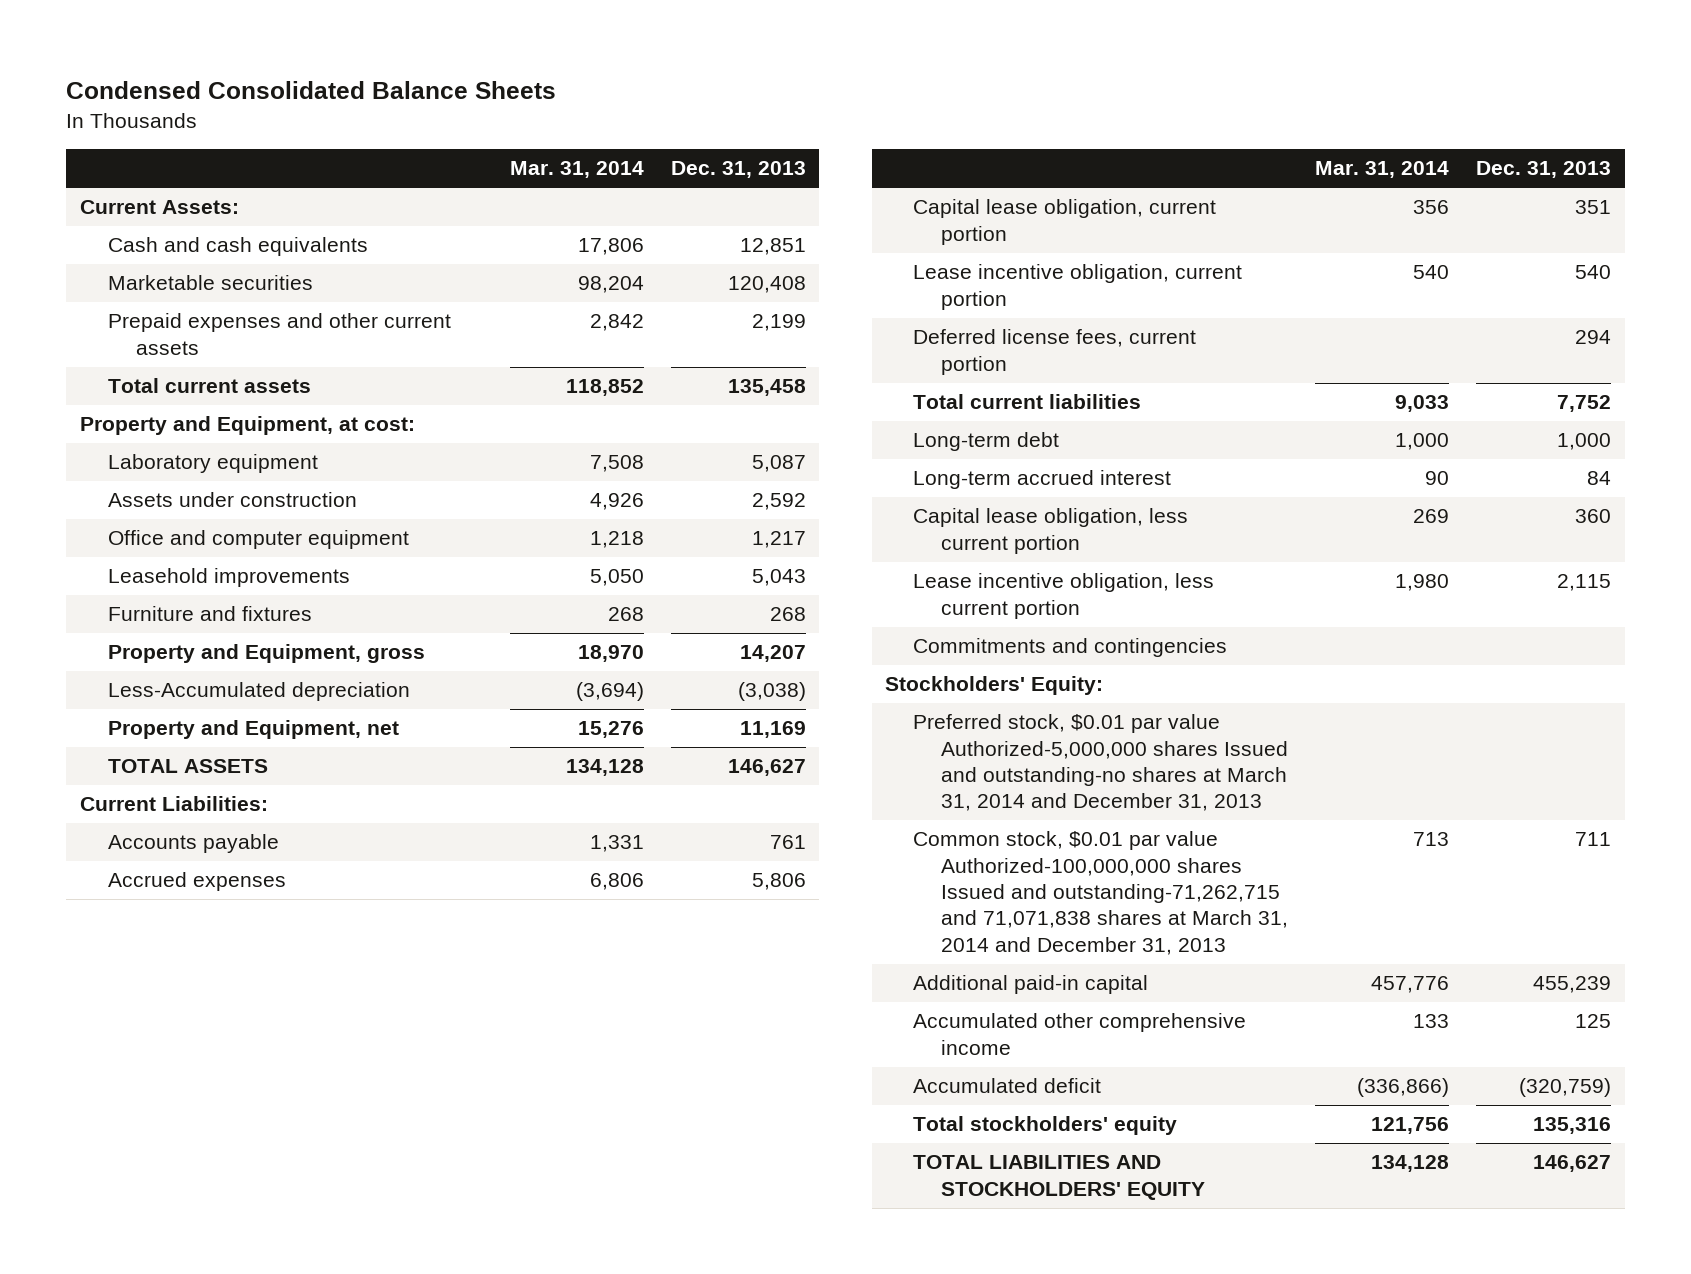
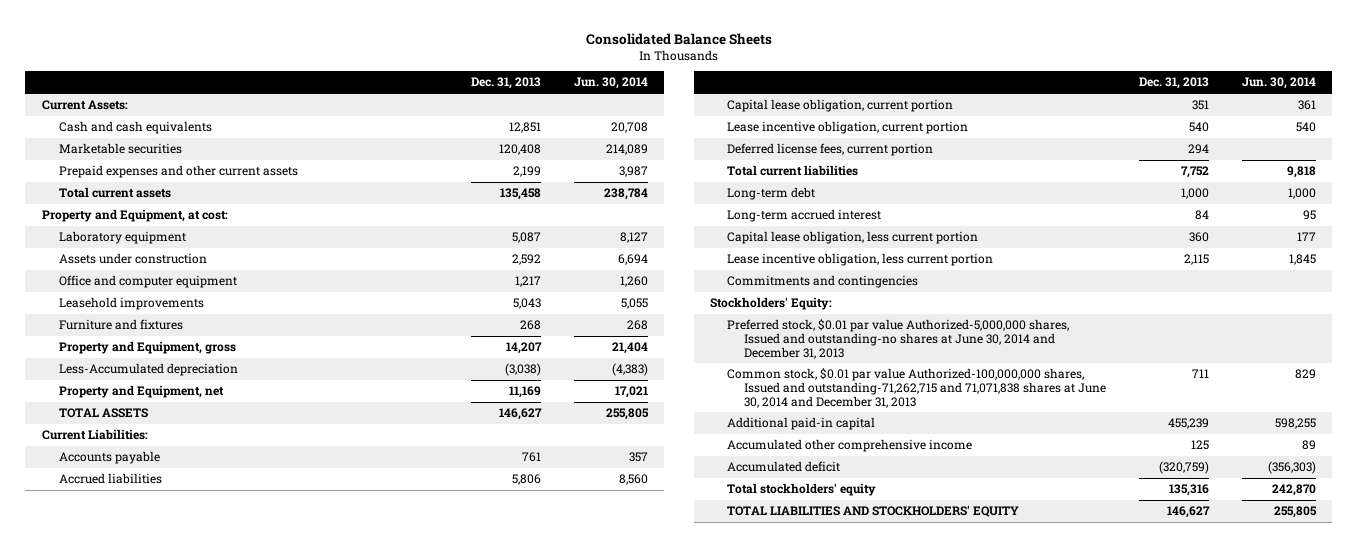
[66,81,557,100] Condensed Consolidated Balance Sheets -> [585,32,772,45] Consolidated Balance Sheets
[509,161,644,179] Mar. 31, 2014 -> none
none -> [573,77,648,90] Jun. 30, 2014
[107,872,286,892] Accrued expenses -> [58,473,162,485] Accrued liabilities
[913,714,1289,812] Preferred stock, $0.01 par value Authorized-5,000,000 shares Issued and outstanding-no shares at March 31, 2014 and December 31, 2013 -> [727,319,1070,359] Preferred stock, $0.01 par value Authorized-5,000,000 shares, Issued and outstanding-no shares at June 30, 2014 and December 31, 2013
[913,831,1289,955] Common stock, $0.01 par value Authorized-100,000,000 shares Issued and outstanding-71,262,715 and 71,071,838 shares at March 31, 2014 and December 31, 2013 -> [727,368,1107,408] Common stock, $0.01 par value Authorized-100,000,000 shares, Issued and outstanding-71,262,715 and 71,071,838 shares at June 30, 2014 and December 31, 2013

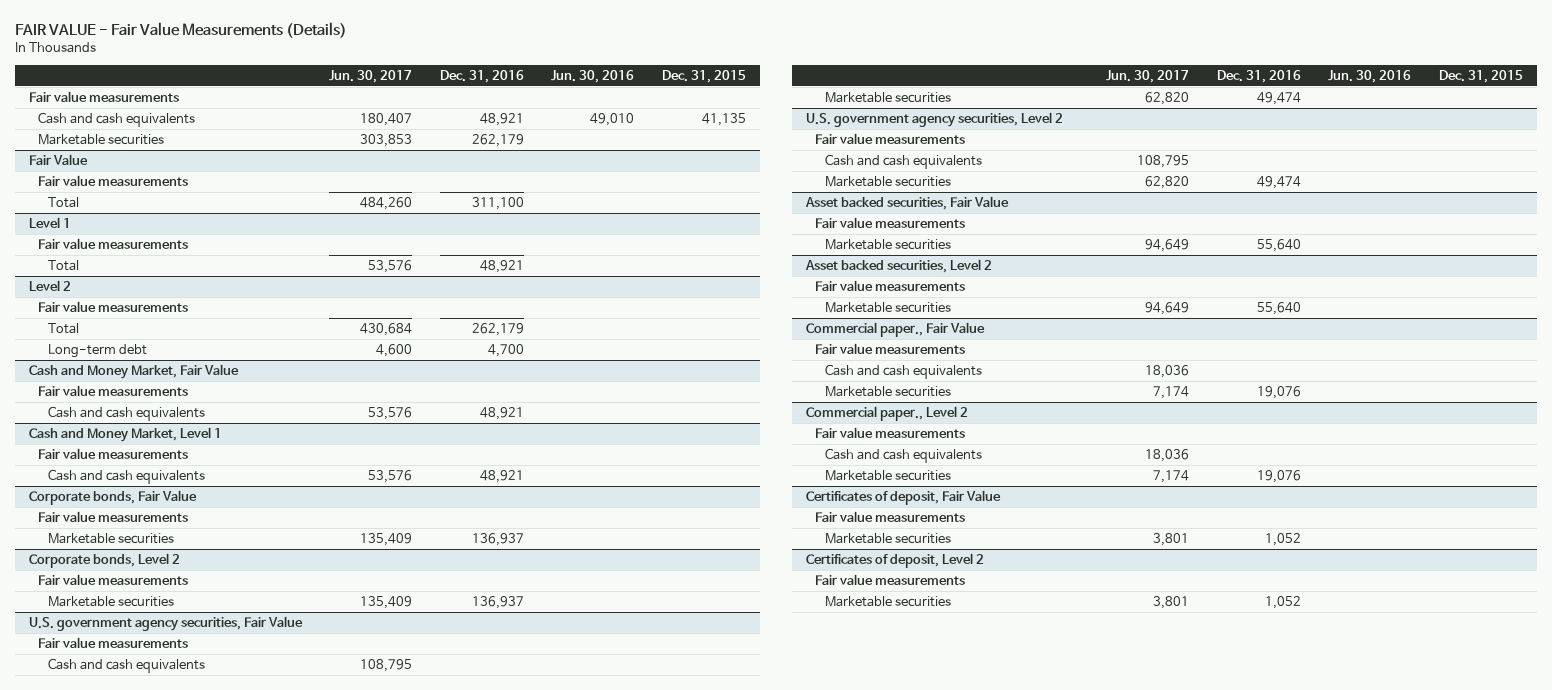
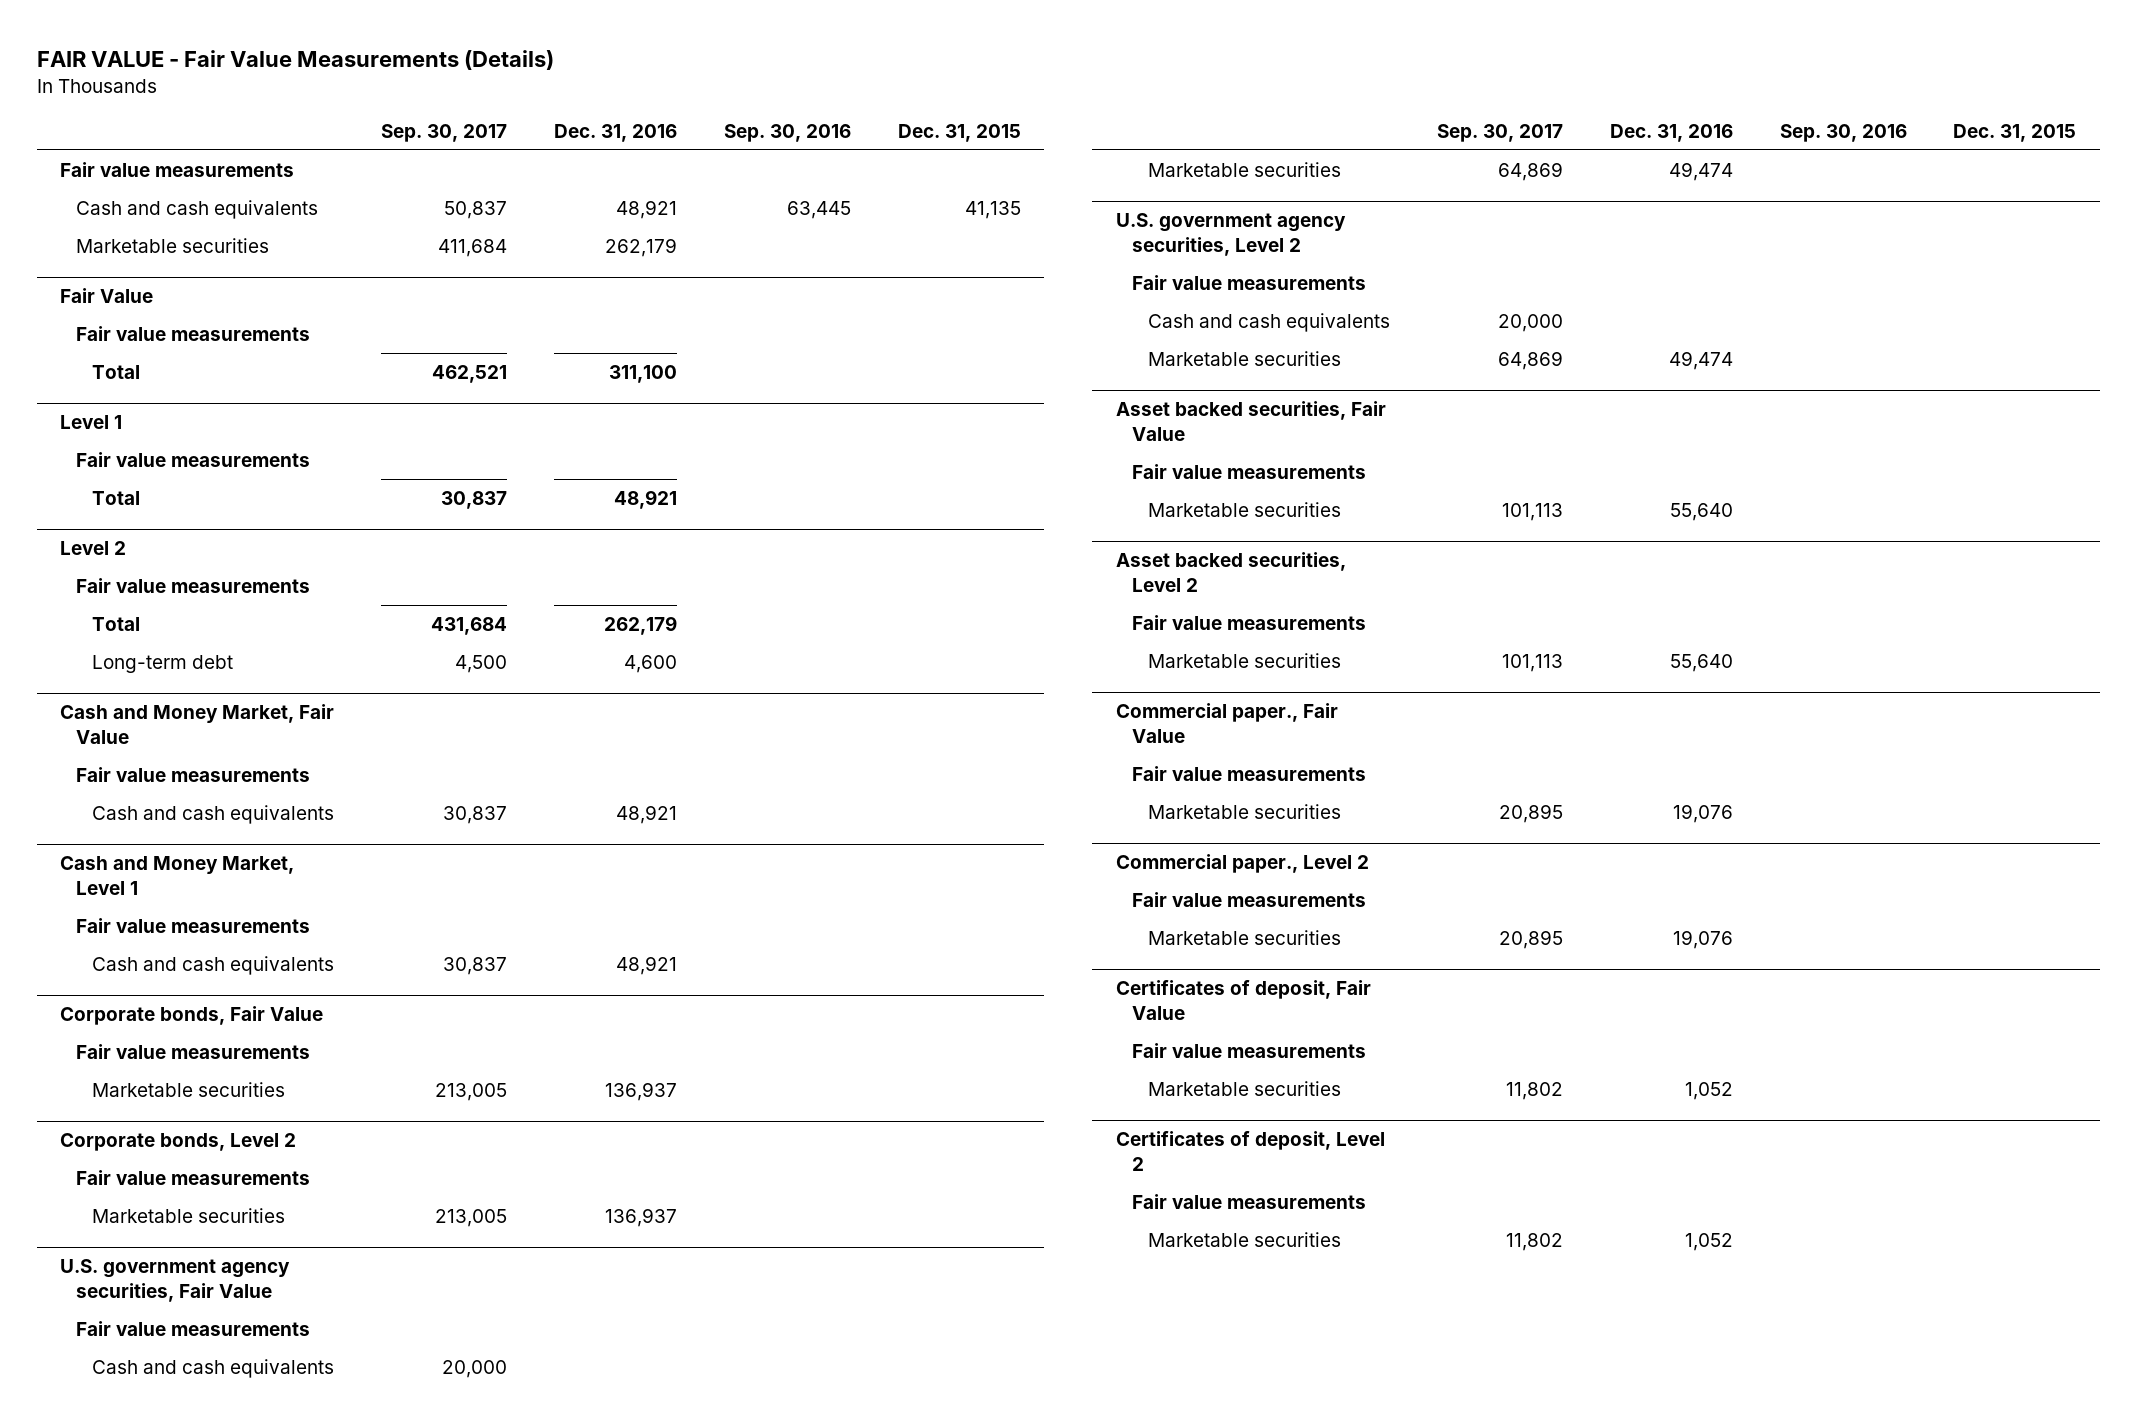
[329,69,413,83] Jun. 30, 2017 -> none
[551,69,635,83] Jun. 30, 2016 -> none
none -> [381,123,508,142] Sep. 30, 2017
none -> [723,123,851,142] Sep. 30, 2016
[487,343,524,357] 4,700 -> [624,655,678,674] 4,600
[824,363,982,379] Cash and cash equivalents -> none
[824,447,982,463] Cash and cash equivalents -> none

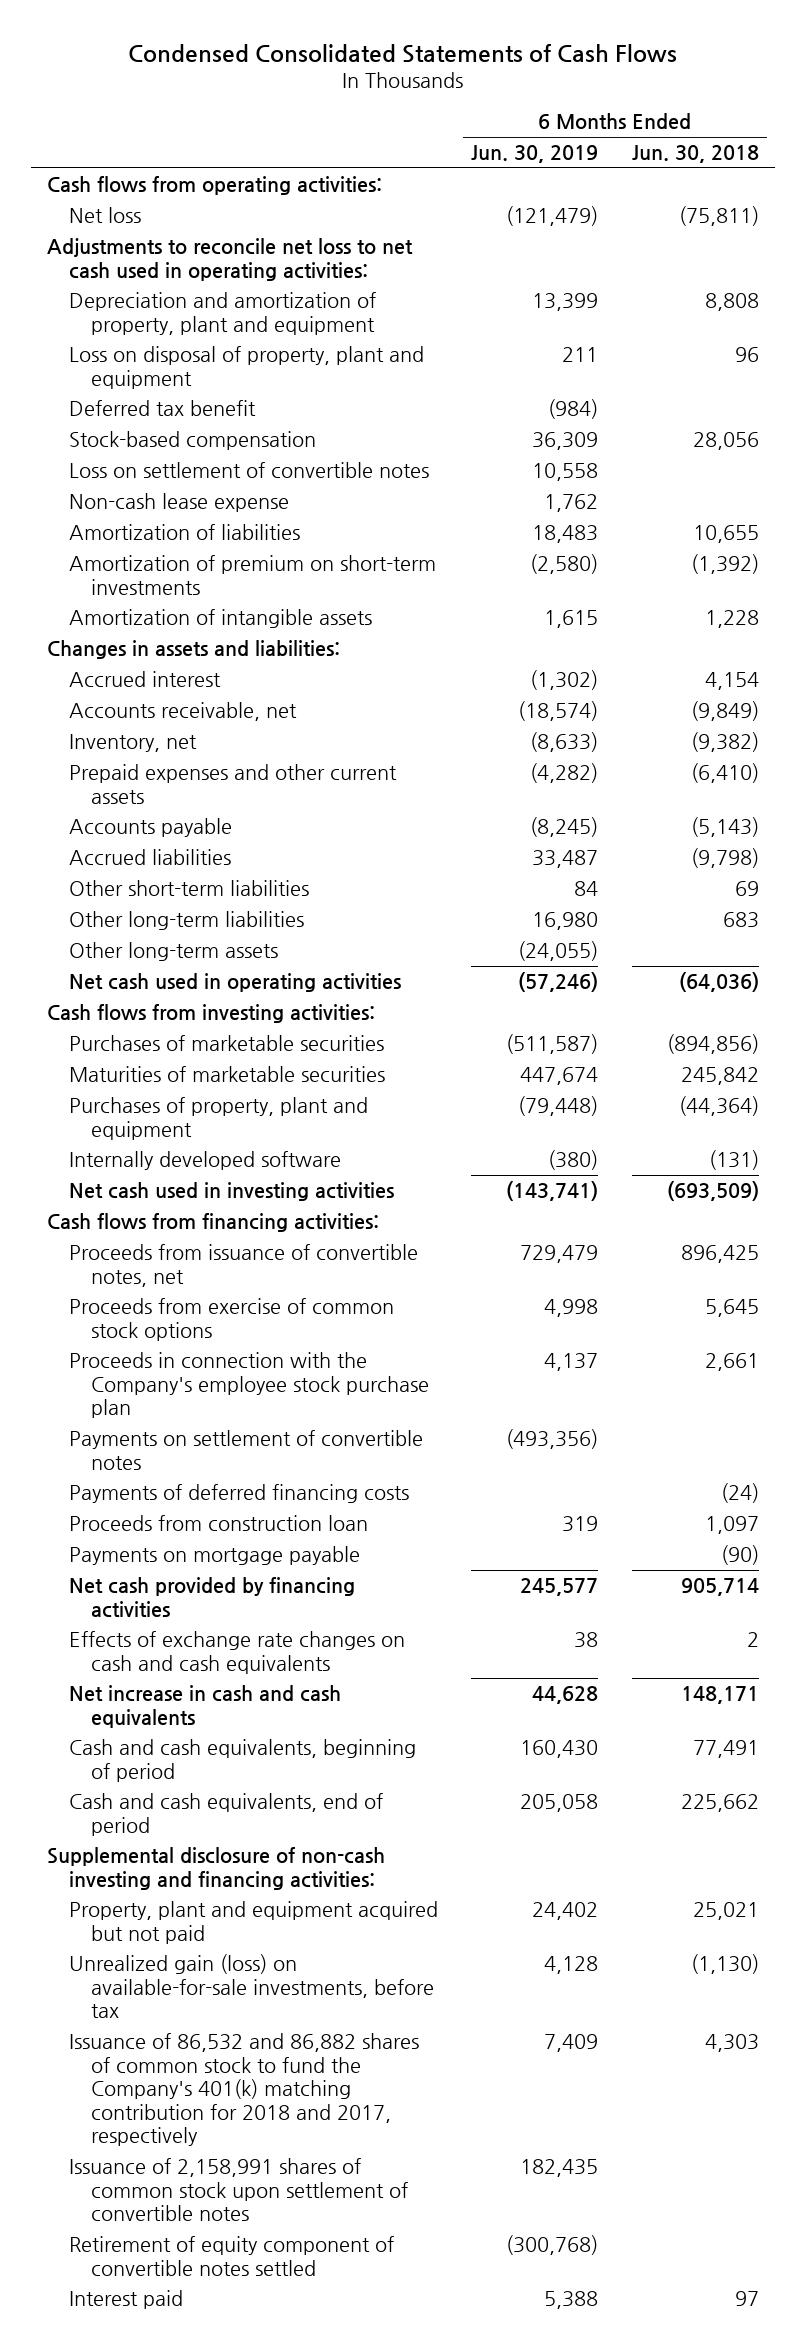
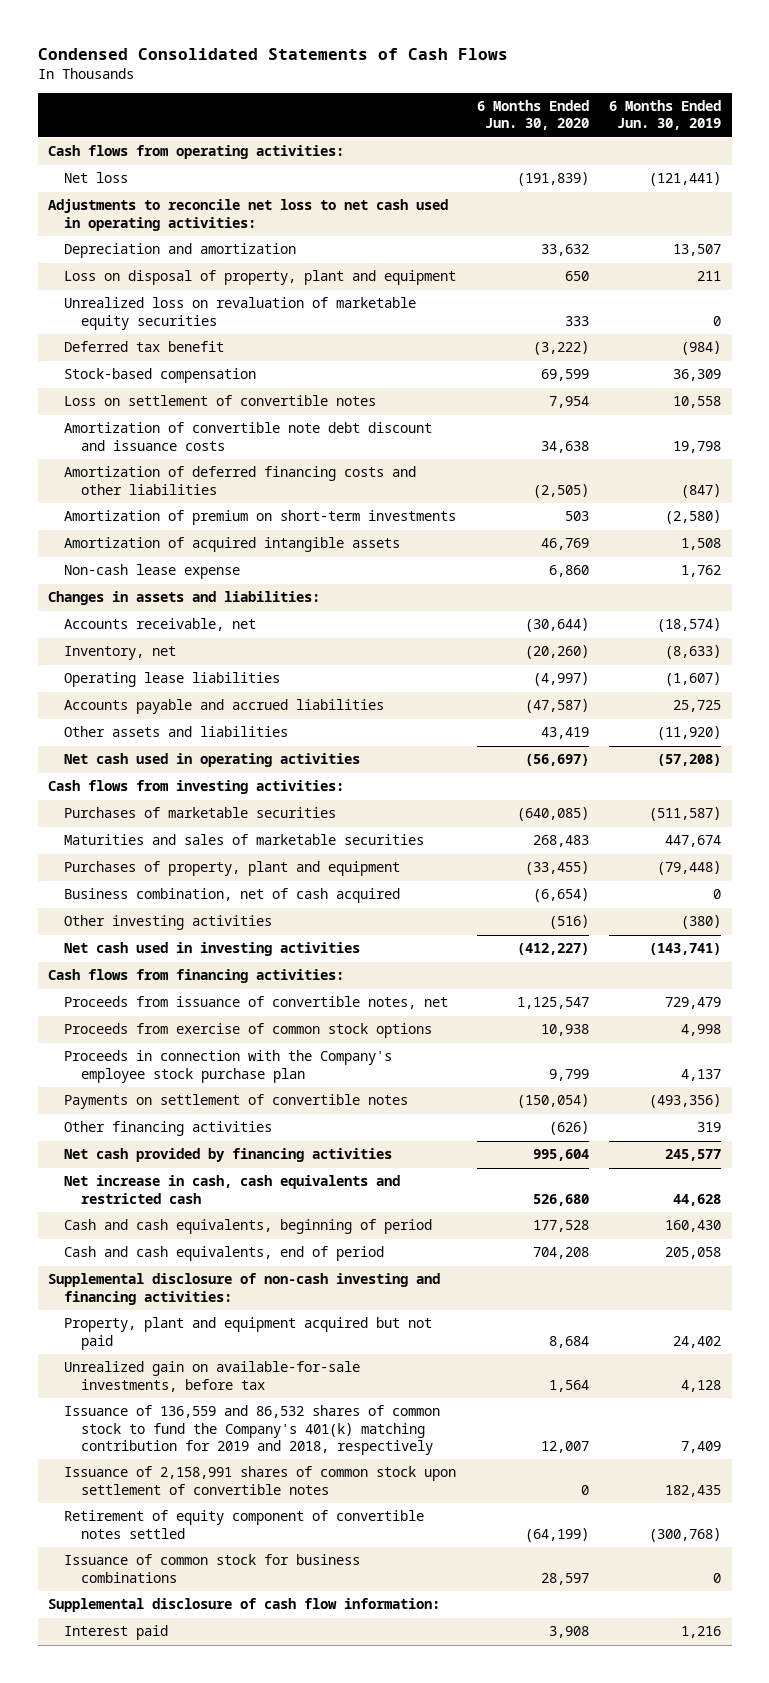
[631,145,759,164] Jun. 30, 2018 -> none
none -> [476,100,589,131] 6 Months Ended Jun. 30, 2020
[506,206,599,227] (121,479) -> [649,172,722,187] (121,441)
[69,292,377,335] Depreciation and amortization of property, plant and equipment -> [64,243,297,259] Depreciation and amortization
[532,293,599,312] 13,399 -> [673,244,722,257] 13,507
none -> [64,297,417,330] Unrealized loss on revaluation of marketable equity securities
[69,524,301,541] Amortization of liabilities -> [64,422,433,451] Amortization of convertible note debt discount and issuance costs
[532,525,599,544] 18,483 -> [673,440,722,453] 19,798
none -> [64,466,417,495] Amortization of deferred financing costs and other liabilities
[69,609,373,629] Amortization of intangible assets -> [64,537,401,553] Amortization of acquired intangible assets
[544,610,599,629] 1,615 -> [681,538,722,551] 1,508
[69,493,290,513] Non-cash lease expense -> [64,564,241,580] Non-cash lease expense
[69,671,222,688] Accrued interest -> none
[69,764,398,804] Prepaid expenses and other current assets -> none
[69,849,232,866] Accrued liabilities -> none
[69,880,310,897] Other short-term liabilities -> none
[69,911,305,931] Other long-term liabilities -> none
[69,942,279,962] Other long-term assets -> none
none -> [64,672,281,688] Operating lease liabilities
[69,818,233,838] Accounts payable -> [64,699,385,715] Accounts payable and accrued liabilities
[530,817,599,838] (8,245) -> [673,700,722,713] 25,725
none -> [64,726,289,738] Other assets and liabilities
[518,972,599,993] (57,246) -> [657,754,722,767] (57,208)
[69,1066,386,1083] Maturities of marketable securities -> [64,834,425,846] Maturities and sales of marketable securities
[69,1151,342,1171] Internally developed software -> none
none -> [64,888,401,904] Business combination, net of cash acquired
none -> [64,915,273,931] Other investing activities
[69,1484,410,1504] Payments of deferred financing costs -> none
[69,1546,361,1566] Payments on mortgage payable -> none
[69,1515,369,1532] Proceeds from construction loan -> [64,1121,273,1137] Other financing activities
[69,1631,406,1674] Effects of exchange rate changes on cash and cash equivalents -> none
[69,1685,342,1728] Net increase in cash and cash equivalents -> [64,1175,401,1204] Net increase in cash, cash equivalents and restricted cash
[69,1954,435,2019] Unrealized gain (loss) on available-for-sale investments, before tax -> [64,1361,361,1392] Unrealized gain on available-for-sale investments, before tax
[69,2033,420,2146] Issuance of 86,532 and 86,882 shares of common stock to fund the Company's 401(k) matching contribution for 2018 and 2017, respectively -> [64,1405,441,1455] Issuance of 136,559 and 86,532 shares of common stock to fund the Company's 401(k) matching contribution for 2019 and 2018, respectively
none -> [64,1554,361,1583] Issuance of common stock for business combinations
none -> [47,1598,440,1613] Supplemental disclosure of cash flow information:
[544,2291,599,2310] 5,388 -> [681,1626,722,1639] 1,216

